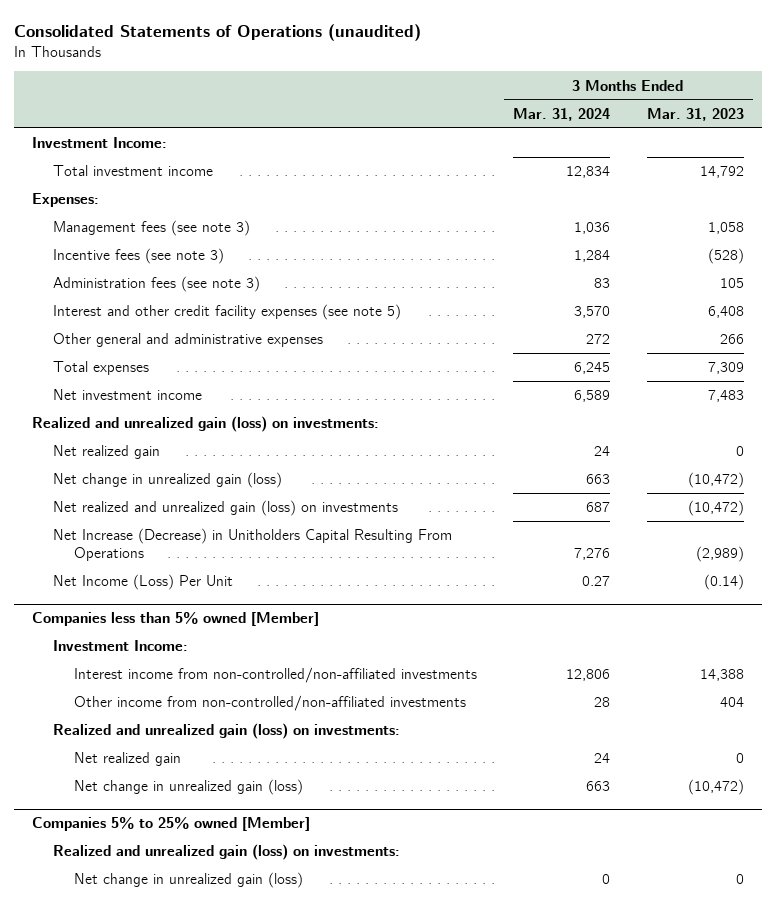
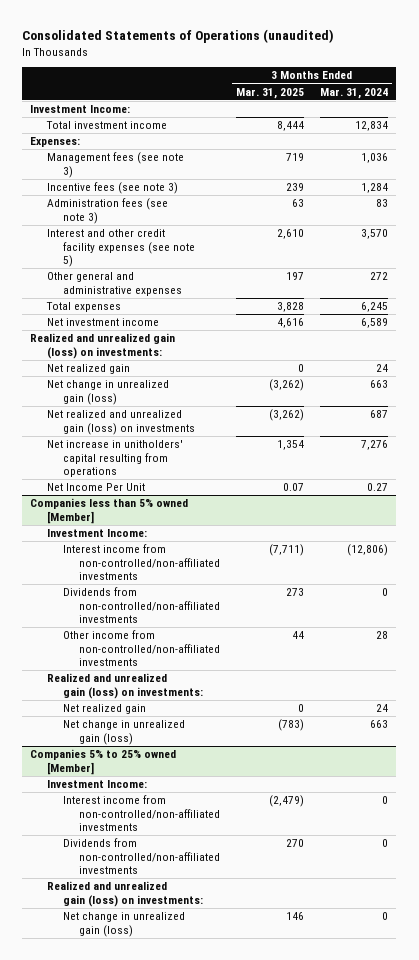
[646,107,744,121] Mar. 31, 2023 -> none
none -> [236,87,305,99] Mar. 31, 2025
[53,528,453,562] Net Increase (Decrease) in Unitholders Capital Resulting From Operations -> [46,440,183,477] Net increase in unitholders' capital resulting from operations
[53,574,234,591] Net Income (Loss) Per Unit -> [46,483,145,492] Net Income Per Unit
[566,669,611,682] 12,806 -> [347,544,389,557] (12,806)
none -> [62,587,221,623] Dividends from non-controlled/non-affiliated investments
none -> [46,780,147,789] Investment Income:
none -> [62,795,221,831] Interest income from non-controlled/non-affiliated investments
none -> [62,838,221,874] Dividends from non-controlled/non-affiliated investments

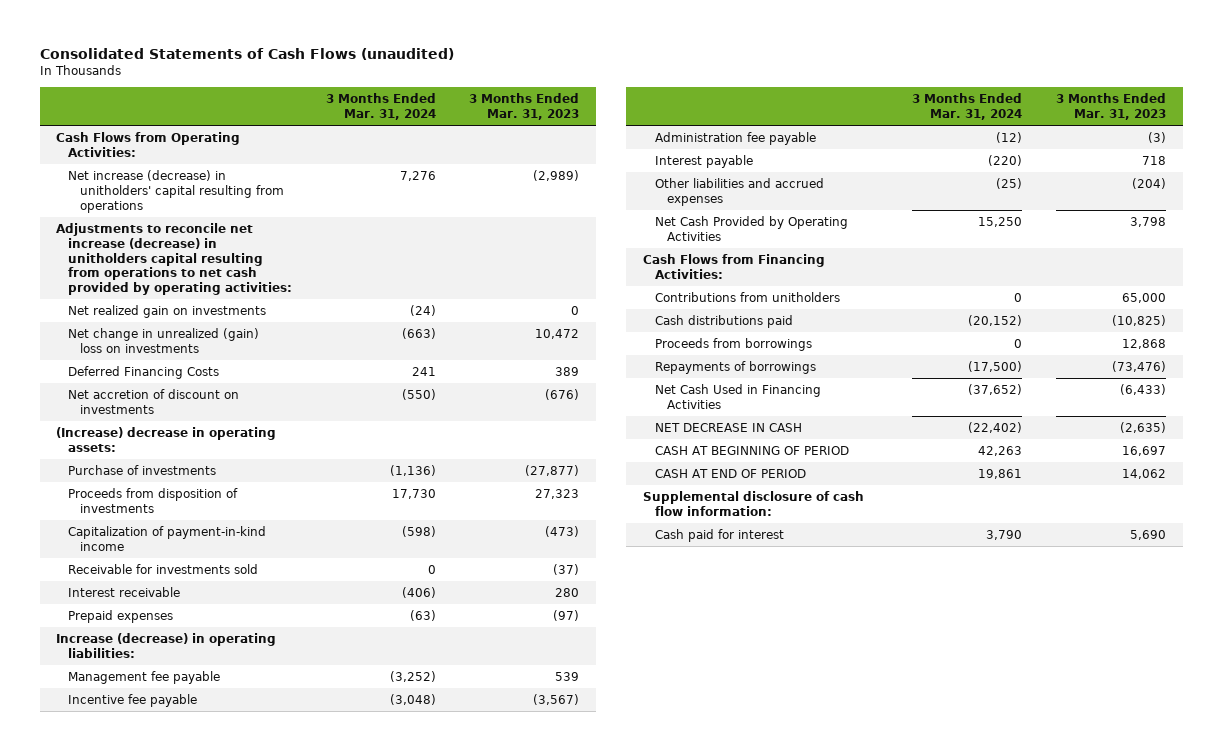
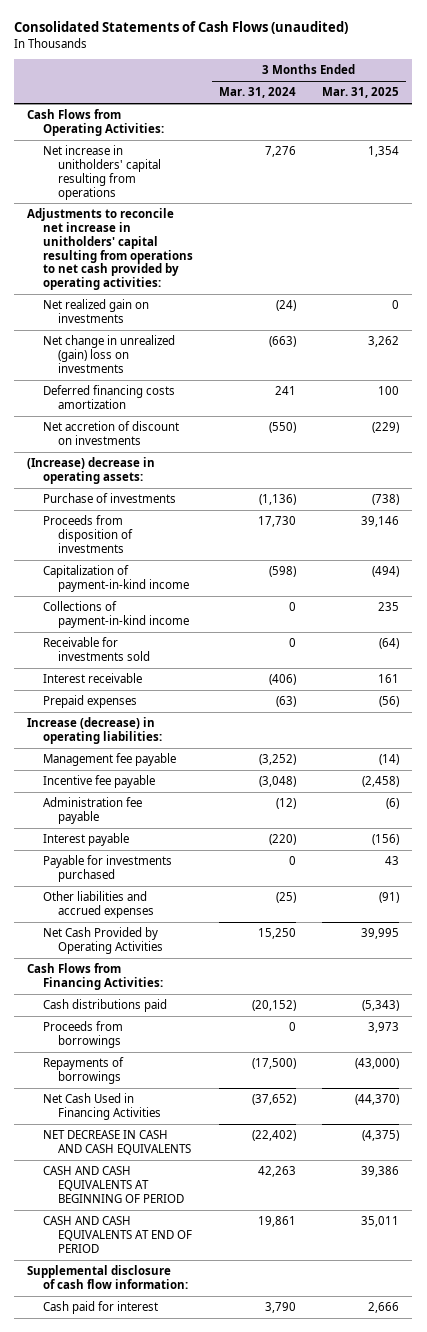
[469,93,580,121] 3 Months Ended Mar. 31, 2023 -> none
none -> [322,87,400,99] Mar. 31, 2025
[68,169,285,213] Net increase (decrease) in unitholders' capital resulting from operations -> [42,145,161,200] Net increase in unitholders' capital resulting from operations
[56,222,293,296] Adjustments to reconcile net increase (decrease) in unitholders capital resulting from operations to net cash provided by operating activities: -> [27,208,193,291] Adjustments to reconcile net increase in unitholders' capital resulting from operations to net cash provided by operating activities:
[68,365,220,379] Deferred Financing Costs -> [42,385,175,409] Deferred financing costs amortization
none -> [42,601,189,628] Collections of payment-in-kind income
none -> [42,855,172,882] Payable for investments purchased
[655,291,841,302] Contributions from unitholders -> none
[655,422,803,432] NET DECREASE IN CASH -> [42,1130,191,1155] NET DECREASE IN CASH AND CASH EQUIVALENTS
[655,445,850,455] CASH AT BEGINNING OF PERIOD -> [42,1166,184,1203] CASH AND CASH EQUIVALENTS AT BEGINNING OF PERIOD
[655,468,807,478] CASH AT END OF PERIOD -> [42,1216,192,1253] CASH AND CASH EQUIVALENTS AT END OF PERIOD

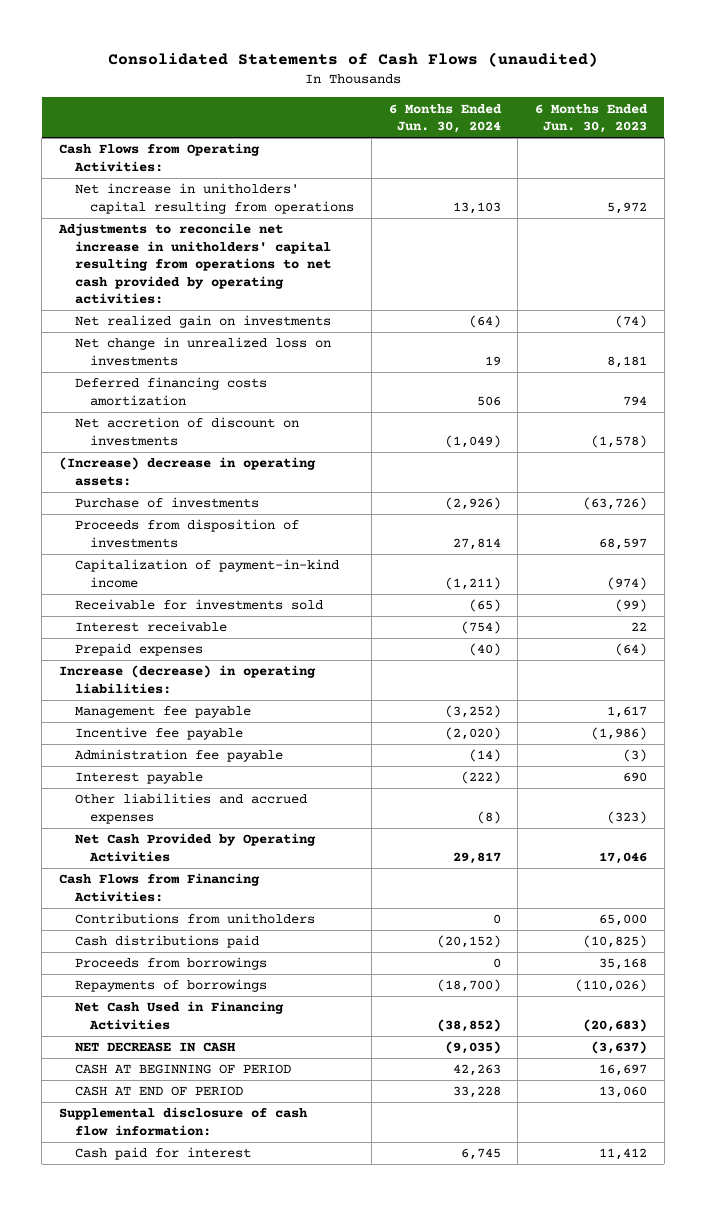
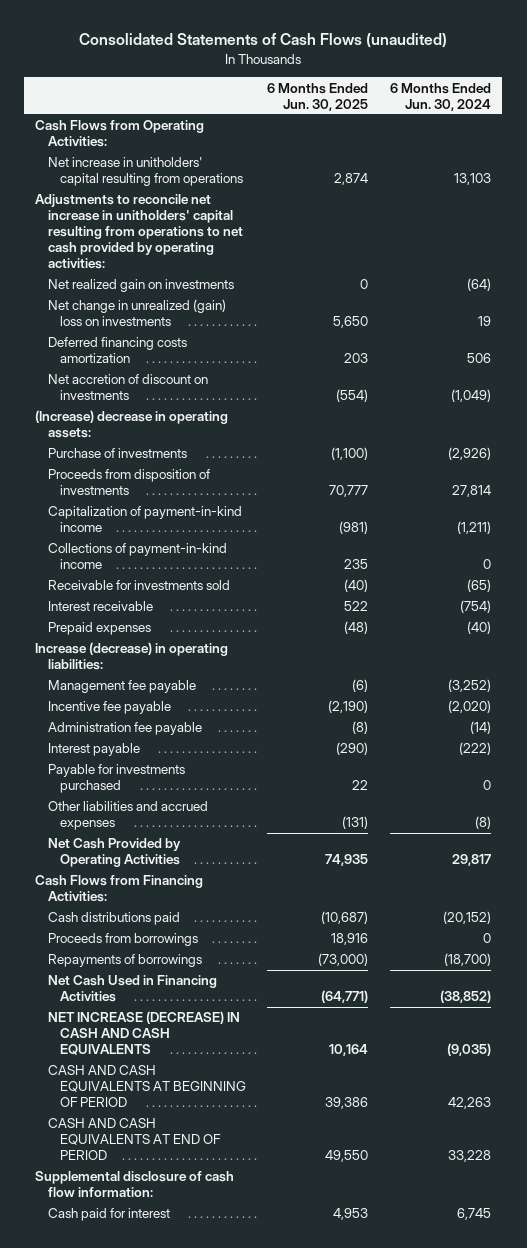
[534,103,648,134] 6 Months Ended Jun. 30, 2023 -> none
none -> [267,82,369,111] 6 Months Ended Jun. 30, 2025
[74,337,331,366] Net change in unrealized loss on investments -> [47,299,226,327] Net change in unrealized (gain) loss on investments
none -> [47,543,227,570] Collections of payment-in-kind income
none -> [47,764,185,794] Payable for investments purchased
[74,913,315,925] Contributions from unitholders -> none
[74,1042,236,1053] NET DECREASE IN CASH -> [47,1011,240,1056] NET INCREASE (DECREASE) IN CASH AND CASH EQUIVALENTS
[74,1064,291,1075] CASH AT BEGINNING OF PERIOD -> [47,1065,246,1108] CASH AND CASH EQUIVALENTS AT BEGINNING OF PERIOD
[74,1086,243,1097] CASH AT END OF PERIOD -> [47,1118,221,1161] CASH AND CASH EQUIVALENTS AT END OF PERIOD

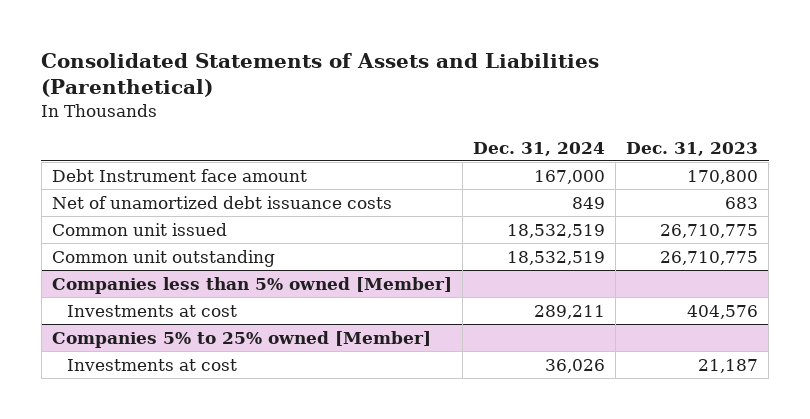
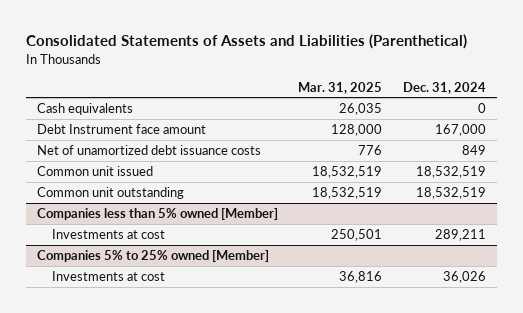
[626,141,759,156] Dec. 31, 2023 -> none
none -> [298,81,383,94] Mar. 31, 2025
none -> [36,103,133,116] Cash equivalents

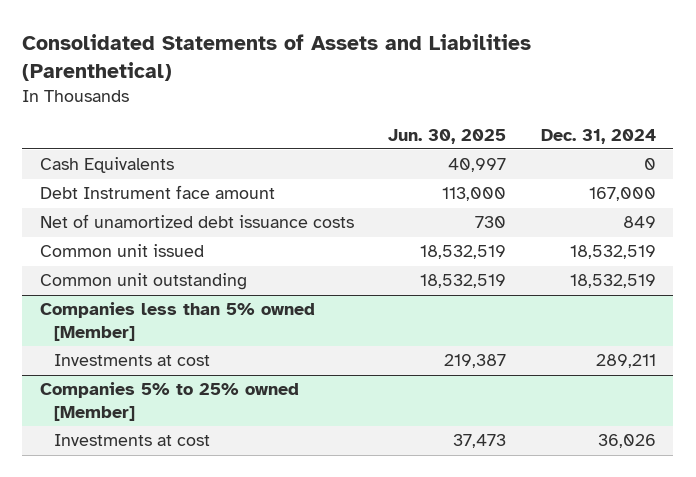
[298,81,383,94] Mar. 31, 2025 -> none
none -> [388,128,507,144] Jun. 30, 2025
[36,103,133,116] Cash equivalents -> [39,157,174,174] Cash Equivalents

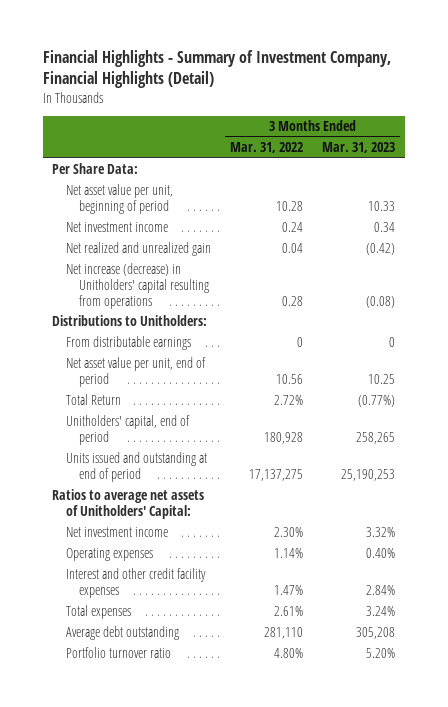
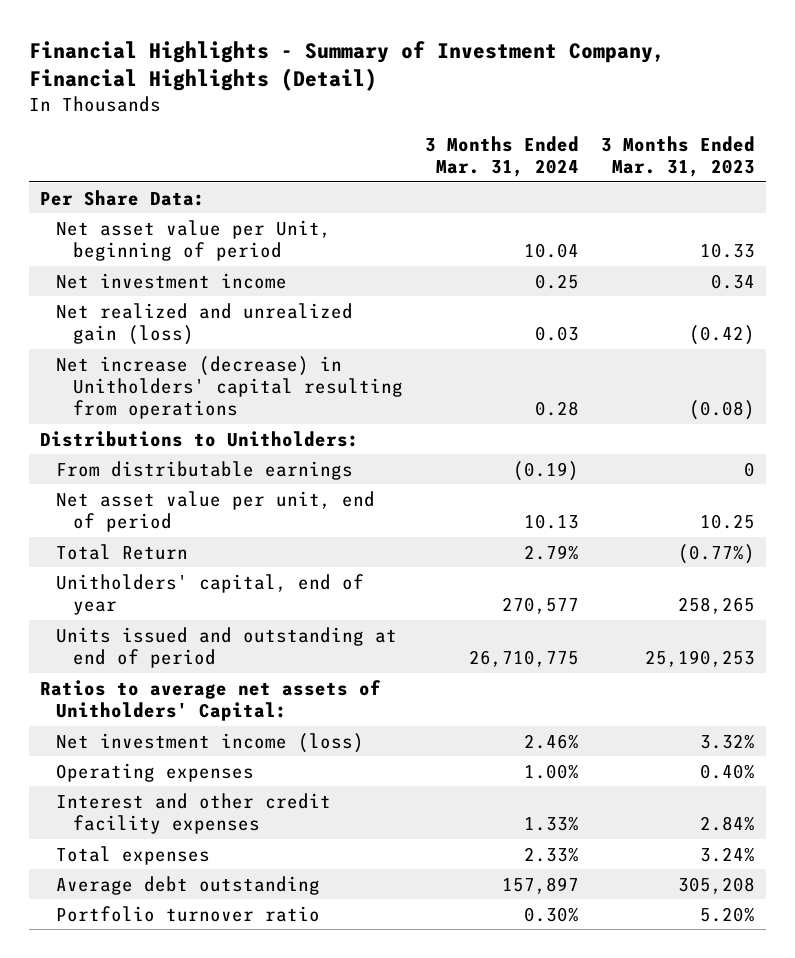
[230,142,304,154] Mar. 31, 2022 -> none
none -> [424,136,579,178] 3 Months Ended Mar. 31, 2024
[65,184,173,214] Net asset value per unit, beginning of period -> [56,219,332,261] Net asset value per Unit, beginning of period
[65,242,211,257] Net realized and unrealized gain -> [56,302,354,345] Net realized and unrealized gain (loss)
[65,415,190,445] Unitholders' capital, end of period -> [56,573,365,615] Unitholders' capital, end of year
[65,527,168,538] Net investment income -> [56,732,365,753] Net investment income (loss)

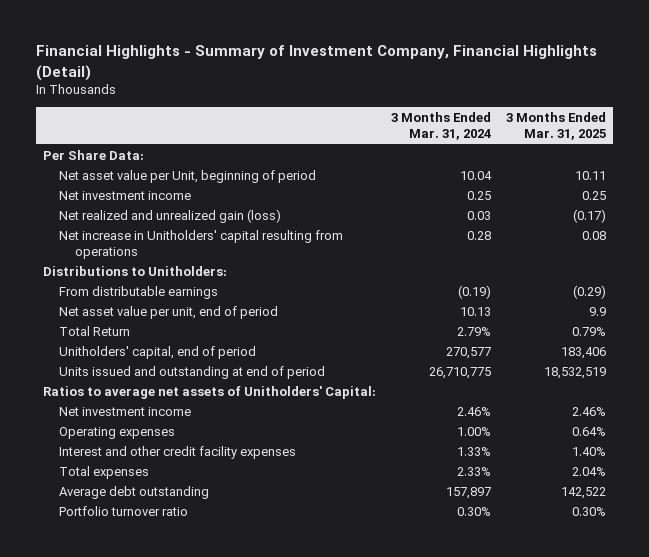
[600,136,755,178] 3 Months Ended Mar. 31, 2023 -> none
none -> [505,111,606,141] 3 Months Ended Mar. 31, 2025
[56,355,403,420] Net increase (decrease) in Unitholders' capital resulting from operations -> [59,229,344,260] Net increase in Unitholders' capital resulting from operations
[56,573,365,615] Unitholders' capital, end of year -> [59,345,257,359] Unitholders' capital, end of period
[56,732,365,753] Net investment income (loss) -> [59,406,192,416] Net investment income

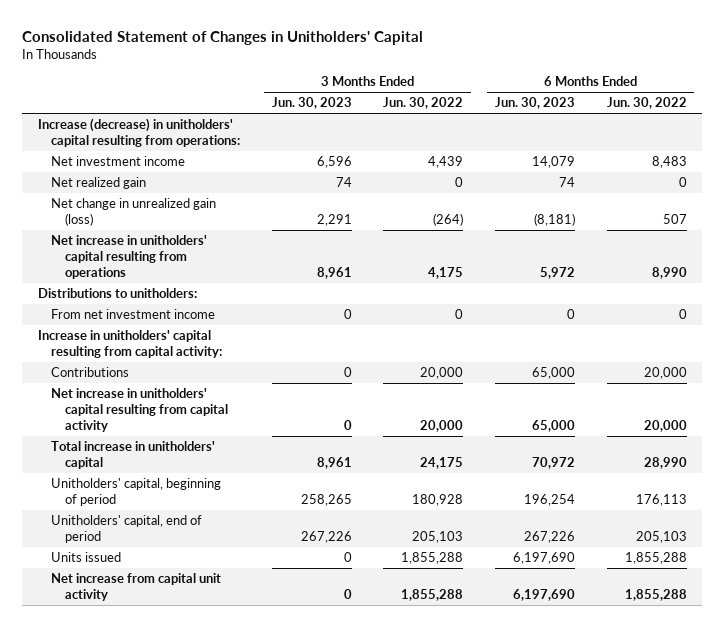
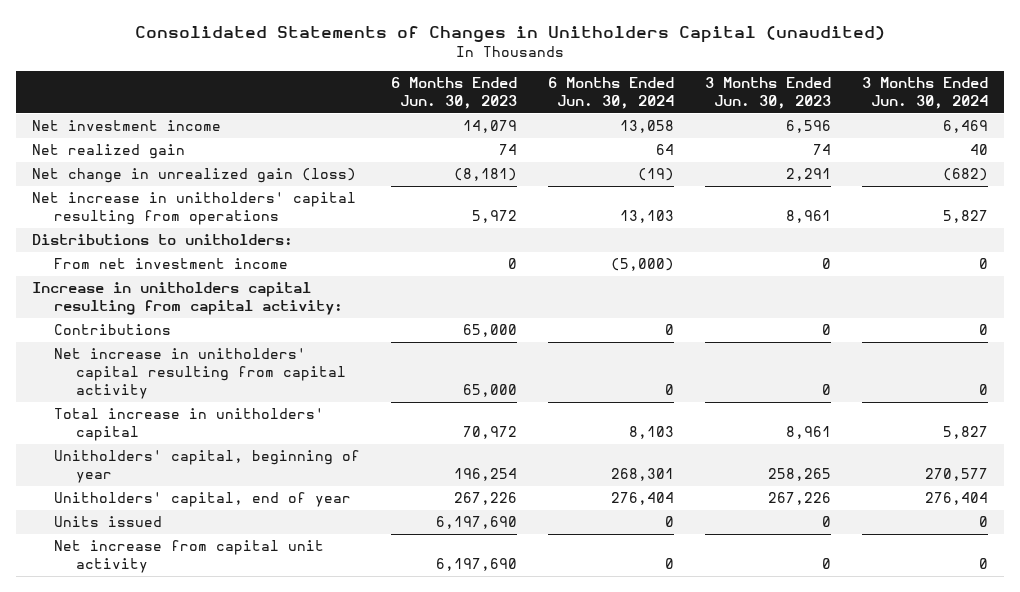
[21,30,423,45] Consolidated Statement of Changes in Unitholders' Capital -> [135,26,886,44] Consolidated Statements of Changes in Unitholders Capital (unaudited)
[383,97,464,110] Jun. 30, 2022 -> none
[606,97,687,110] Jun. 30, 2022 -> none
none -> [548,77,675,110] 6 Months Ended Jun. 30, 2024
none -> [862,77,989,110] 3 Months Ended Jun. 30, 2024
[37,118,241,148] Increase (decrease) in unitholders' capital resulting from operations: -> none
[37,330,223,359] Increase in unitholders' capital resulting from capital activity: -> [31,282,344,316] Increase in unitholders capital resulting from capital activity:
[51,478,222,507] Unitholders' capital, beginning of period -> [54,450,361,484] Unitholders' capital, beginning of year
[51,515,203,544] Unitholders' capital, end of period -> [54,492,352,508] Unitholders' capital, end of year

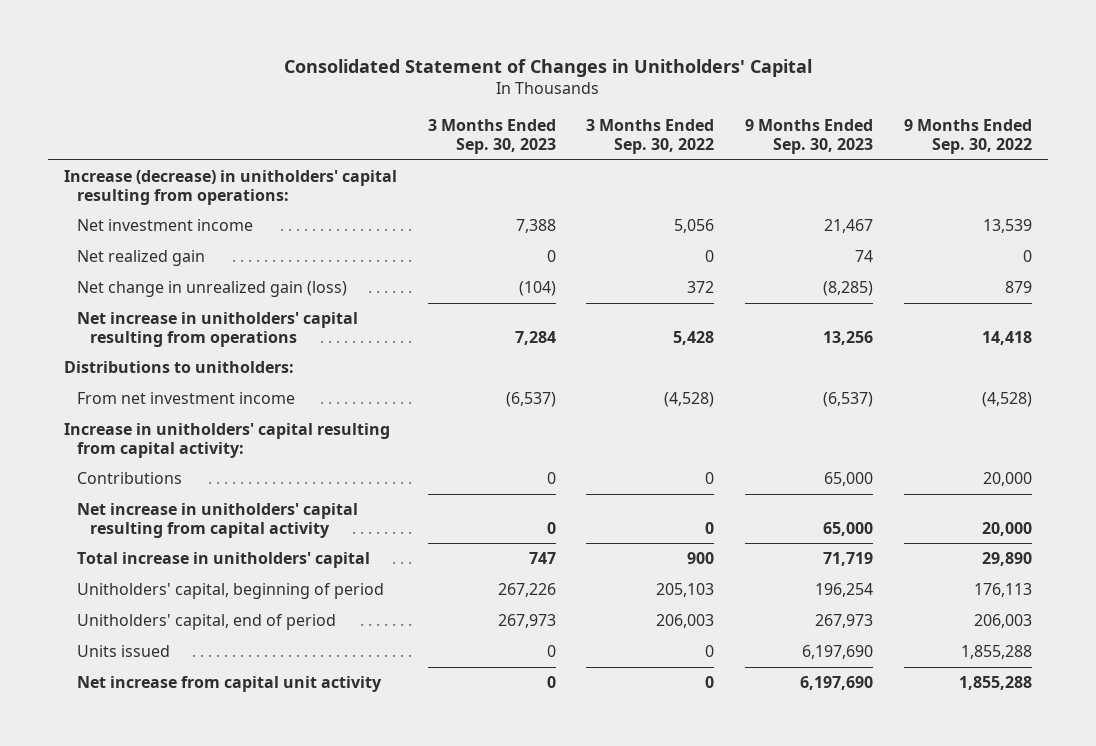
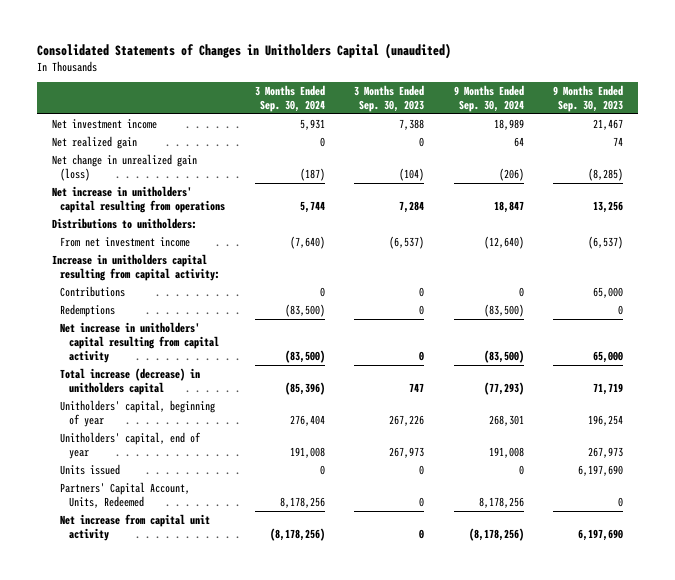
[283,58,812,77] Consolidated Statement of Changes in Unitholders' Capital -> [36,42,451,59] Consolidated Statements of Changes in Unitholders Capital (unaudited)
[586,119,715,154] 3 Months Ended Sep. 30, 2022 -> none
[904,119,1033,154] 9 Months Ended Sep. 30, 2022 -> none
none -> [254,85,325,113] 3 Months Ended Sep. 30, 2024
none -> [453,85,524,113] 9 Months Ended Sep. 30, 2024
[63,170,397,205] Increase (decrease) in unitholders' capital resulting from operations: -> none
[63,423,390,458] Increase in unitholders' capital resulting from capital activity: -> [51,253,221,281] Increase in unitholders capital resulting from capital activity:
none -> [60,303,116,317] Redemptions
[77,552,371,569] Total increase in unitholders' capital -> [60,367,201,395] Total increase (decrease) in unitholders capital
[77,583,385,600] Unitholders' capital, beginning of period -> [60,399,216,427] Unitholders' capital, beginning of year
[77,614,337,631] Unitholders' capital, end of period -> [60,431,202,459] Unitholders' capital, end of year
none -> [60,481,191,508] Partners' Capital Account, Units, Redeemed

